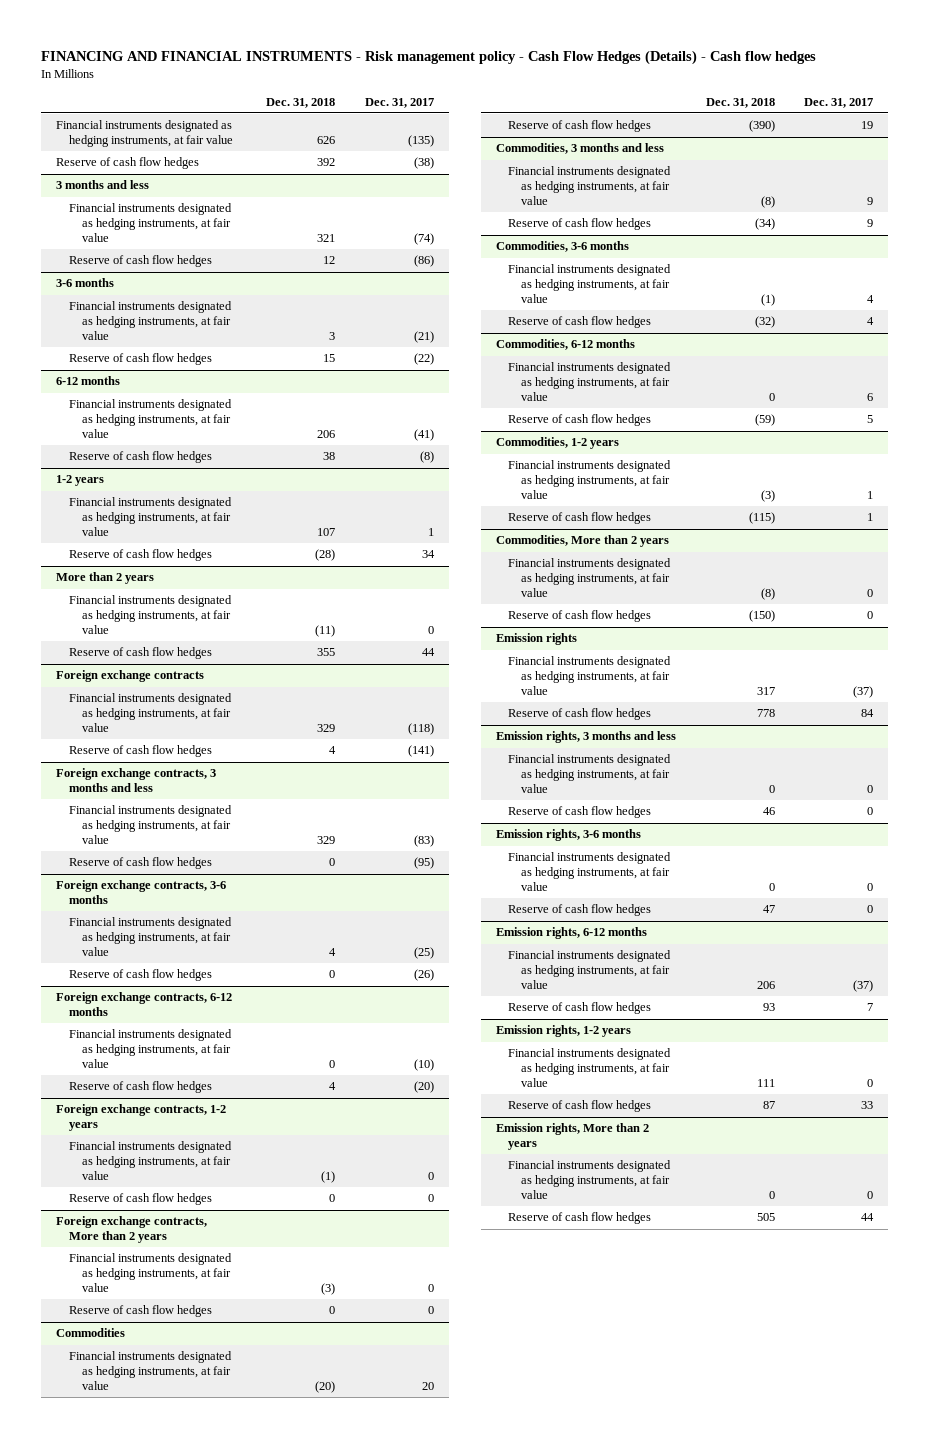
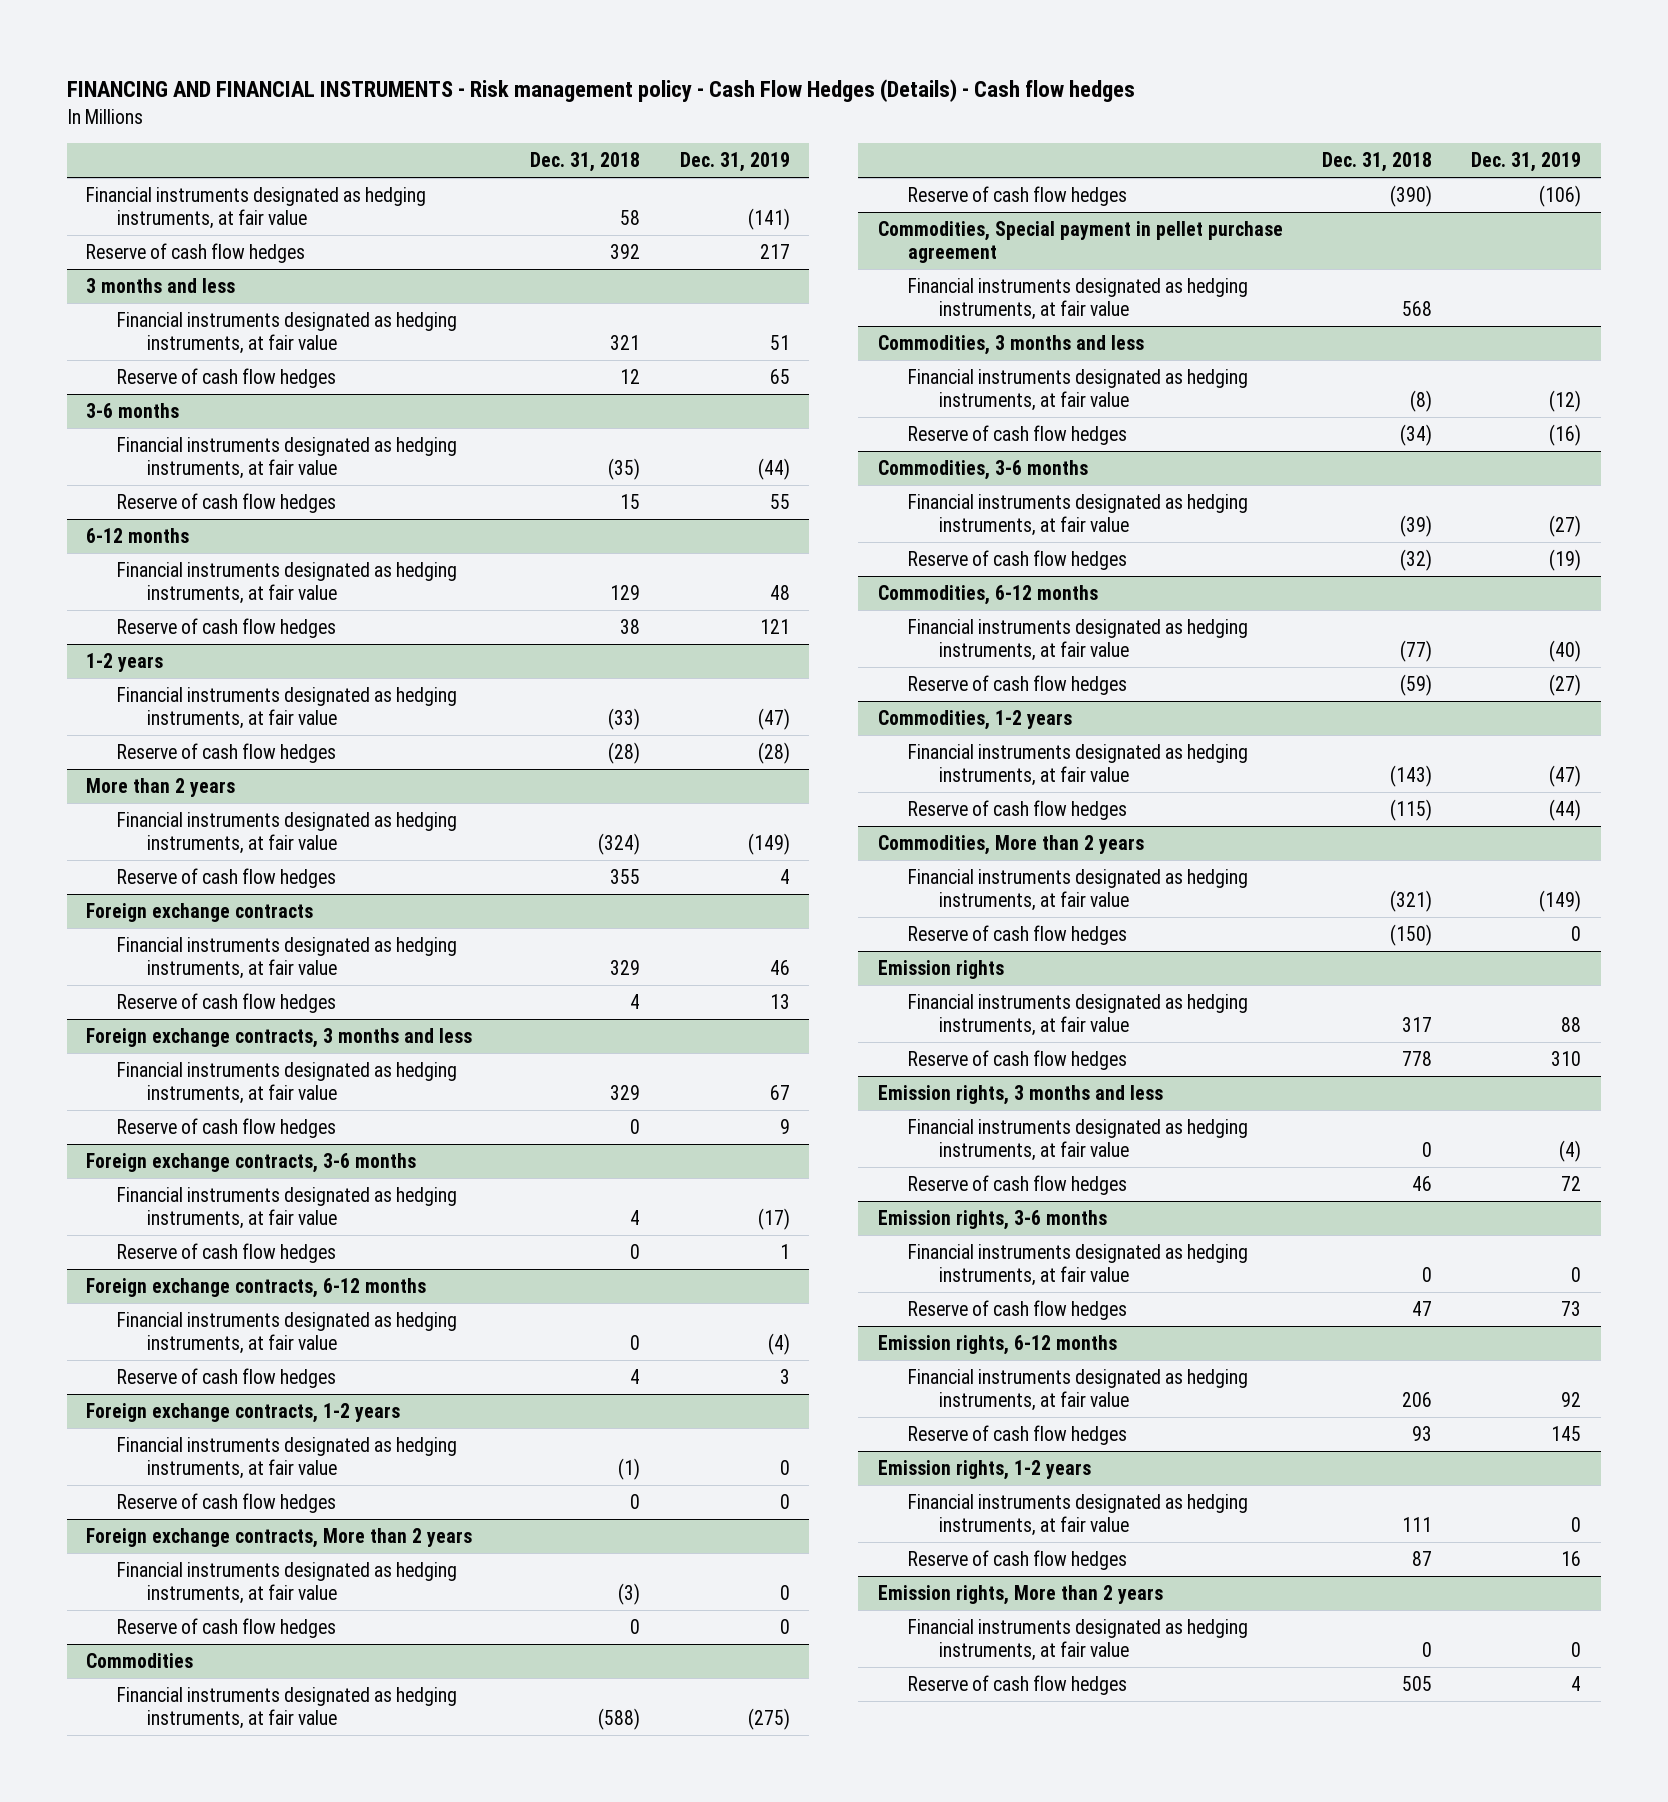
[365,97,435,108] Dec. 31, 2017 -> none
none -> [679,152,790,173] Dec. 31, 2019
[317,136,336,145] 626 -> [620,209,641,225] 58
[329,332,336,341] 3 -> [608,457,641,480] (35)
[317,430,336,439] 206 -> [610,584,641,600] 129
[317,528,336,537] 107 -> [608,707,641,730] (33)
[315,625,336,638] (11) -> [598,832,641,855] (324)
[315,1381,336,1394] (20) -> [598,1707,641,1730] (588)
none -> [877,220,1283,263] Commodities, Special payment in pellet purchase agreement
none -> [908,277,1249,320] Financial instruments designated as hedging instruments, at fair value
[760,294,775,307] (1) -> [1400,514,1433,537] (39)
[768,393,775,402] 0 -> [1400,639,1433,662] (77)
[760,490,775,503] (3) -> [1390,764,1433,787] (143)
[760,588,775,601] (8) -> [1390,889,1433,912] (321)

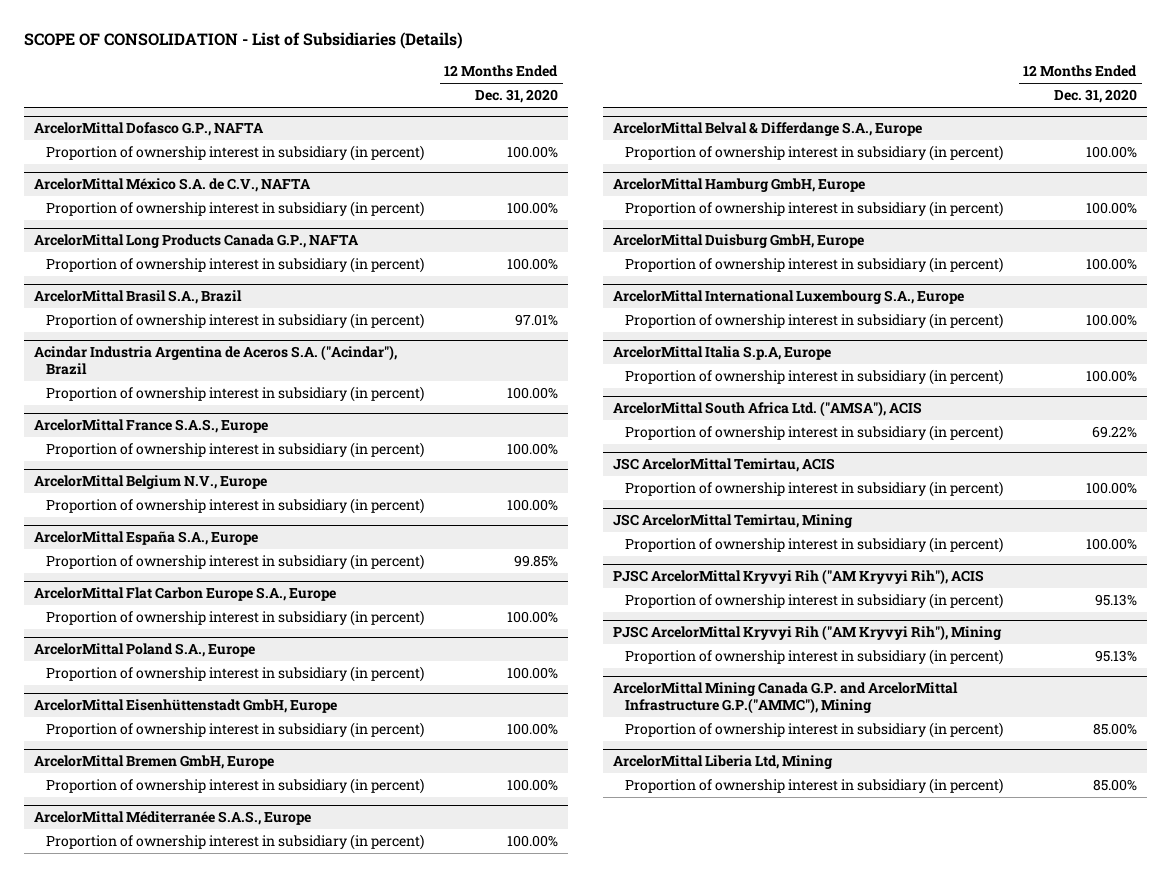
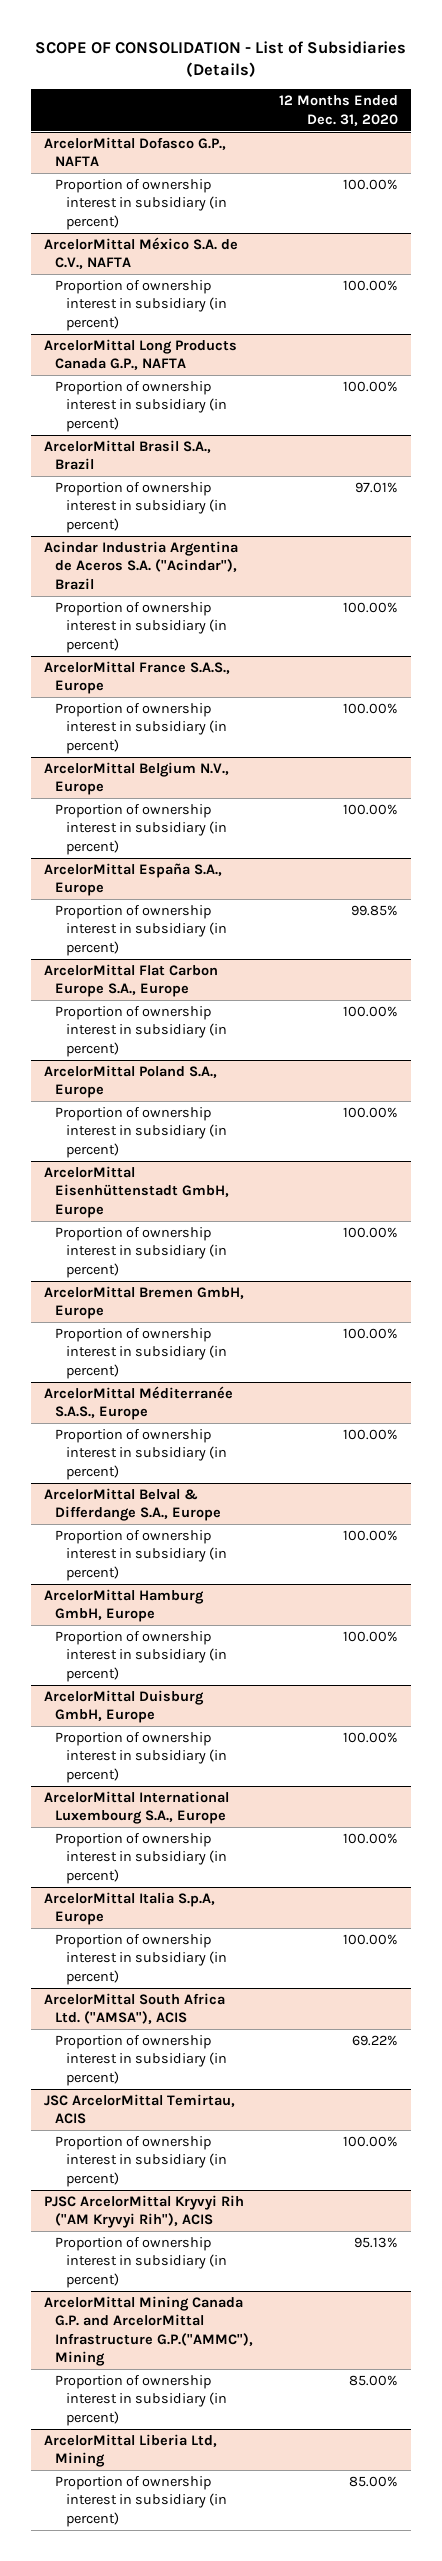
[613,514,854,529] JSC ArcelorMittal Temirtau, Mining -> none
[624,536,1003,553] Proportion of ownership interest in subsidiary (in percent) -> none
[613,625,1003,642] PJSC ArcelorMittal Kryvyi Rih ("AM Kryvyi Rih"), Mining -> none
[624,648,1003,665] Proportion of ownership interest in subsidiary (in percent) -> none

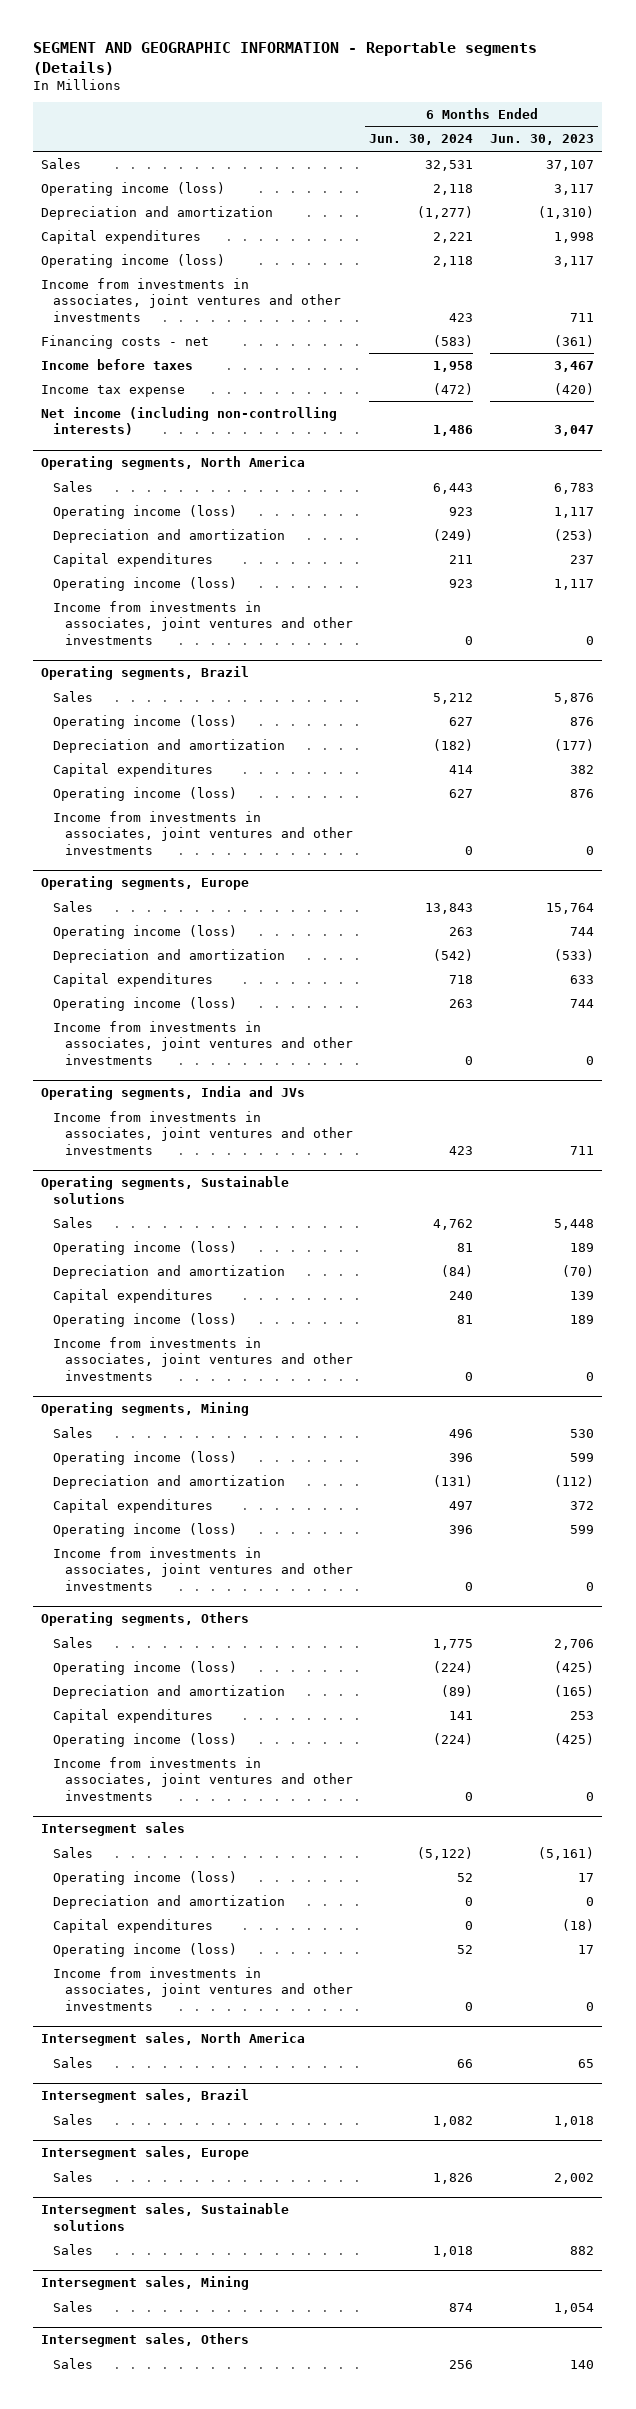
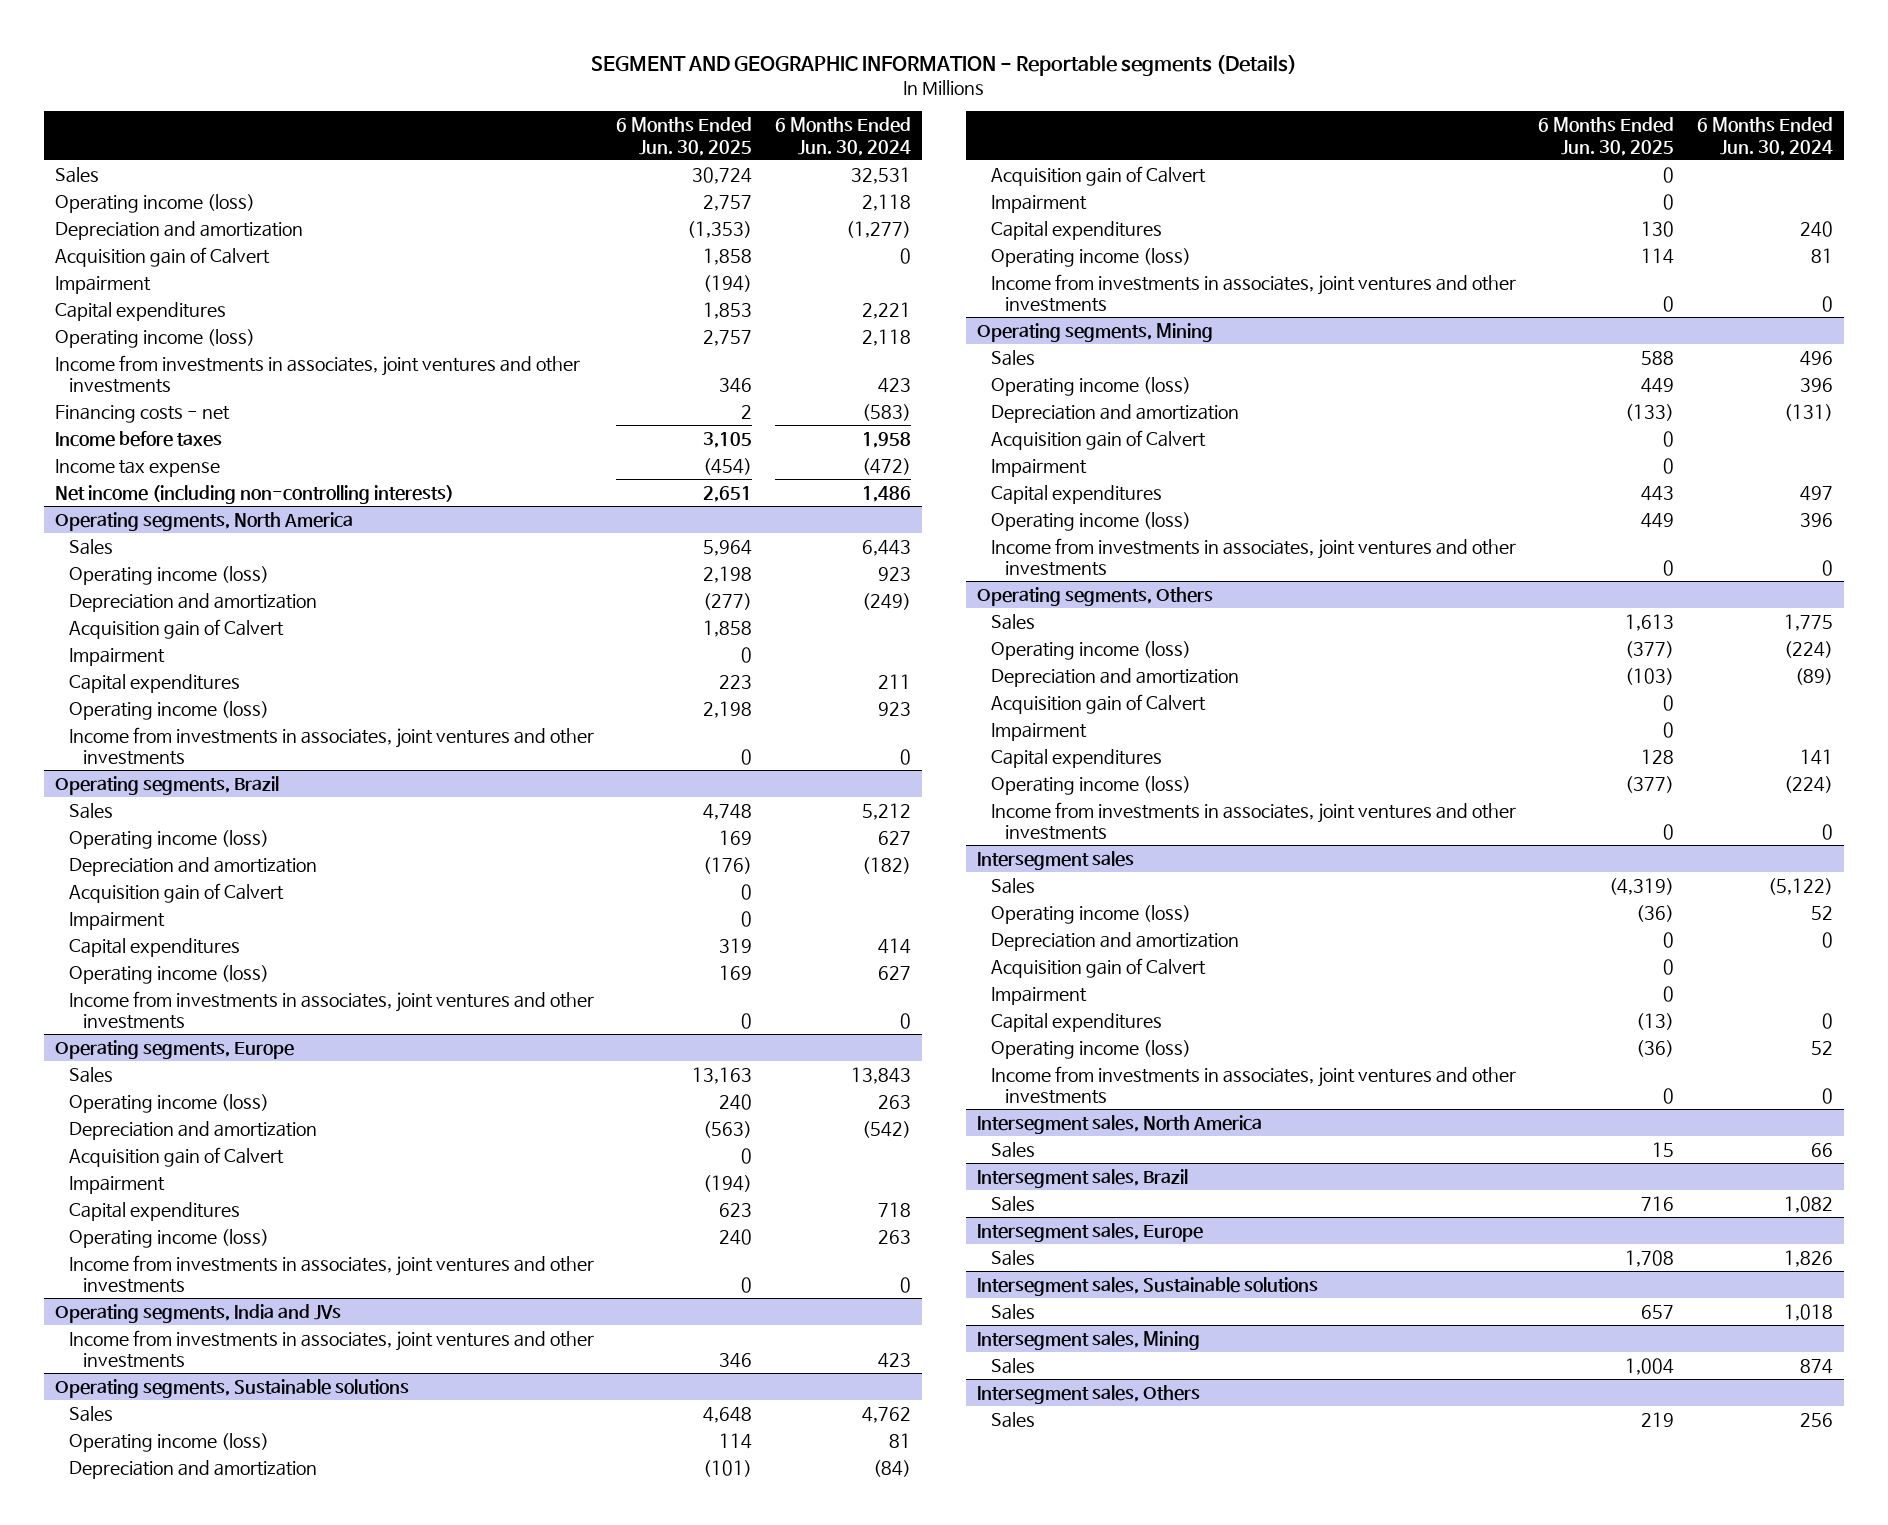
[490,134,595,146] Jun. 30, 2023 -> none
none -> [616,116,753,156] 6 Months Ended Jun. 30, 2025
none -> [54,246,270,267] Acquisition gain of Calvert
none -> [54,275,151,294] Impairment
none -> [68,618,284,639] Acquisition gain of Calvert
none -> [68,647,165,666] Impairment
none -> [68,882,284,903] Acquisition gain of Calvert
none -> [68,911,165,930] Impairment
none -> [68,1146,284,1167] Acquisition gain of Calvert
none -> [68,1175,165,1194] Impairment
none -> [990,165,1206,186] Acquisition gain of Calvert
none -> [990,194,1087,213] Impairment
none -> [990,429,1206,450] Acquisition gain of Calvert
none -> [990,458,1087,477] Impairment
none -> [990,693,1206,714] Acquisition gain of Calvert
none -> [990,722,1087,741] Impairment
none -> [990,957,1206,978] Acquisition gain of Calvert
none -> [990,986,1087,1005] Impairment

